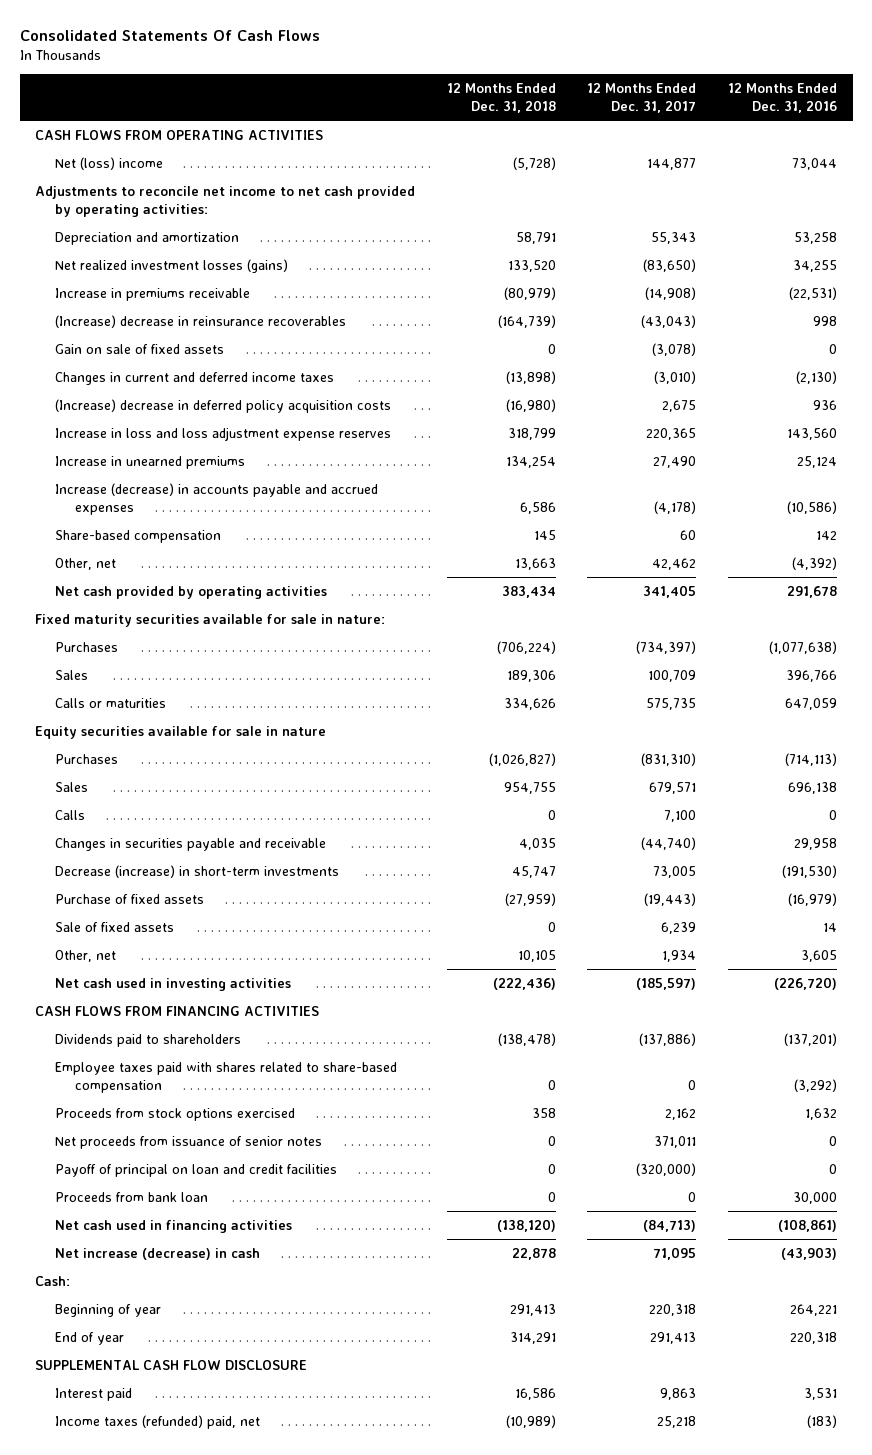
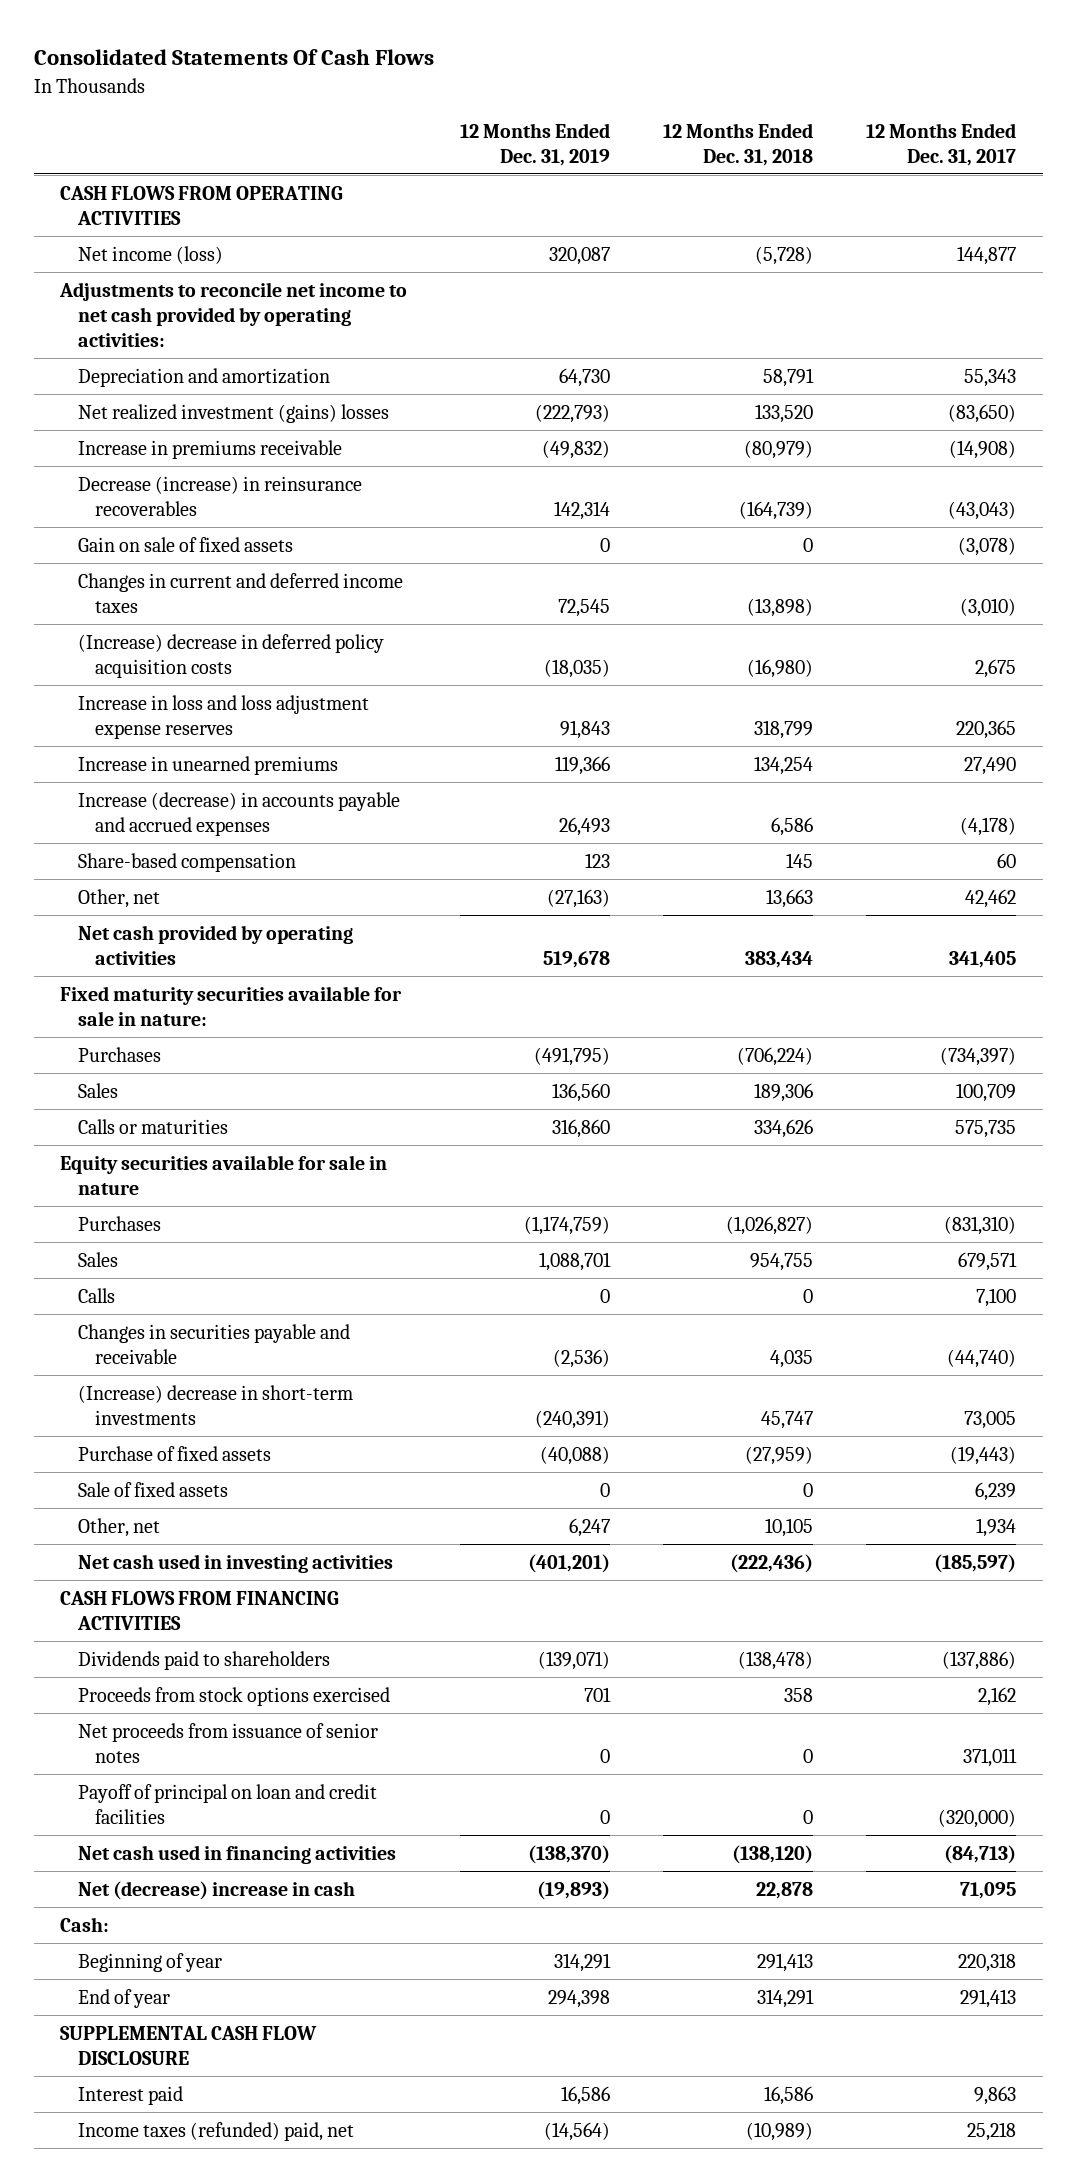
[727,82,837,114] 12 Months Ended Dec. 31, 2016 -> none
none -> [460,122,611,166] 12 Months Ended Dec. 31, 2019
[55,156,164,170] Net (loss) income -> [77,245,223,264] Net income (loss)
[55,258,289,273] Net realized investment losses (gains) -> [77,403,389,423] Net realized investment (gains) losses
[55,314,347,328] (Increase) decrease in reinsurance recoverables -> [77,475,362,517] Decrease (increase) in reinsurance recoverables
[55,864,340,878] Decrease (increase) in short-term investments -> [77,1384,353,1426] (Increase) decrease in short-term investments
[55,1061,398,1093] Employee taxes paid with shares related to share-based compensation -> none
[55,1191,209,1202] Proceeds from bank loan -> none
[55,1247,261,1260] Net increase (decrease) in cash -> [77,1880,355,1900] Net (decrease) increase in cash

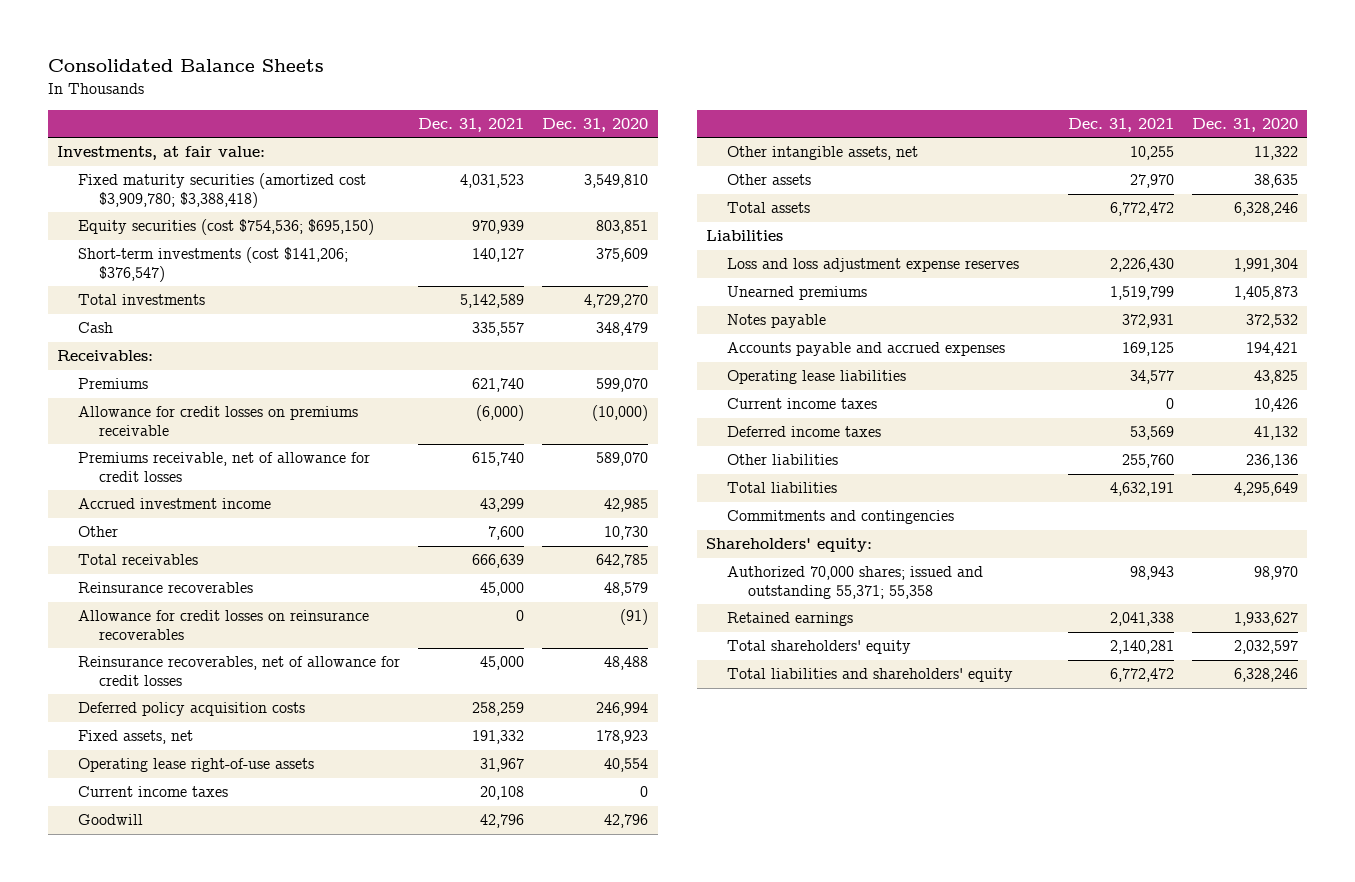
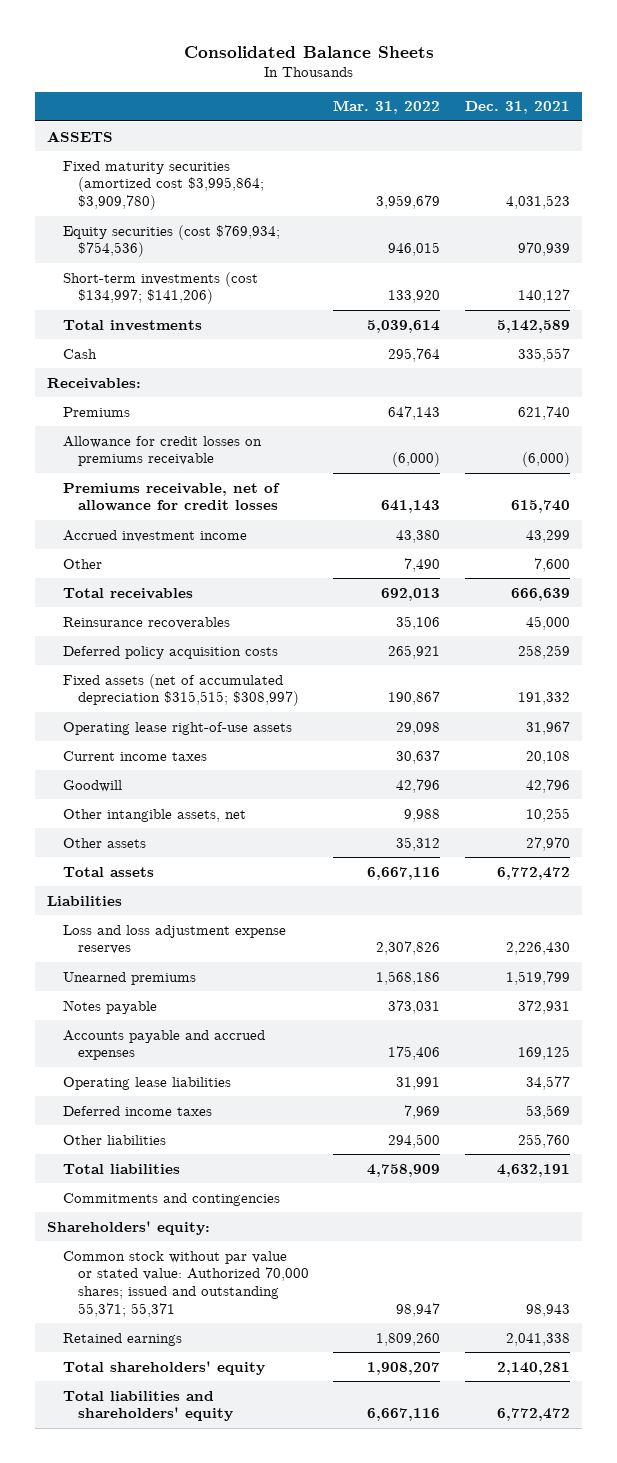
[542,117,649,132] Dec. 31, 2020 -> none
none -> [333,100,441,115] Mar. 31, 2022
[56,146,265,161] Investments, at fair value: -> none
none -> [47,130,114,142] ASSETS
[77,173,366,208] Fixed maturity securities (amortized cost $3,909,780; $3,388,418) -> [62,160,265,210] Fixed maturity securities (amortized cost $3,995,864; $3,909,780)
[77,219,374,236] Equity securities (cost $754,536; $695,150) -> [62,224,280,258] Equity securities (cost $769,934; $754,536)
[77,247,348,282] Short-term investments (cost $141,206; $376,547) -> [62,271,258,305] Short-term investments (cost $134,997; $141,206)
[77,610,369,640] Allowance for credit losses on reinsurance recoverables -> none
[77,656,400,686] Reinsurance recoverables, net of allowance for credit losses -> none
[77,730,193,745] Fixed assets, net -> [62,673,300,707] Fixed assets (net of accumulated depreciation $315,515; $308,997)
[727,398,878,410] Current income taxes -> none
[727,566,984,599] Authorized 70,000 shares; issued and outstanding 55,371; 55,358 -> [62,1250,310,1317] Common stock without par value or stated value: Authorized 70,000 shares; issued and outstanding 55,371; 55,371

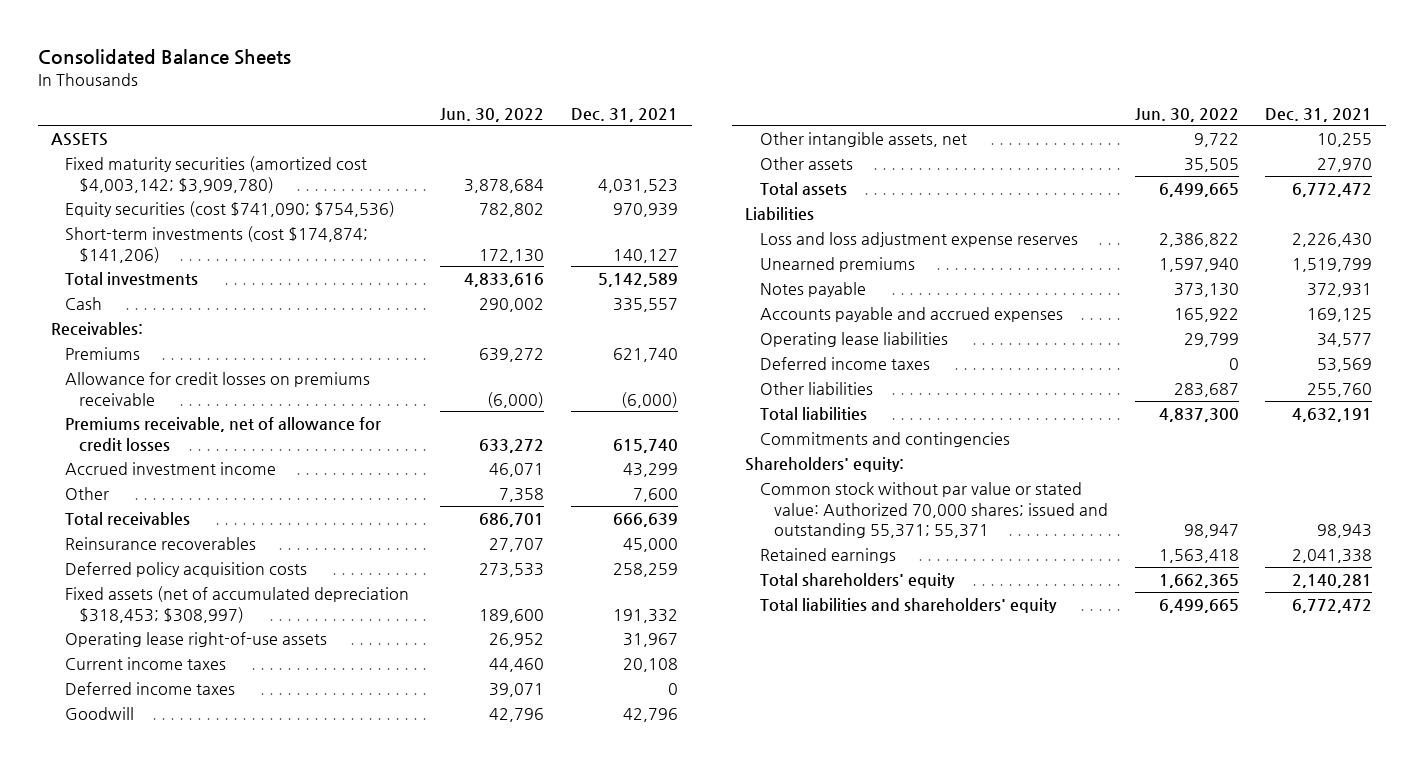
[333,100,441,115] Mar. 31, 2022 -> none
none -> [440,107,545,122] Jun. 30, 2022
[62,160,265,210] Fixed maturity securities (amortized cost $3,995,864; $3,909,780) -> [65,155,368,193] Fixed maturity securities (amortized cost $4,003,142; $3,909,780)
[62,224,280,258] Equity securities (cost $769,934; $754,536) -> [65,200,396,217] Equity securities (cost $741,090; $754,536)
[62,271,258,305] Short-term investments (cost $134,997; $141,206) -> [65,225,369,263] Short-term investments (cost $174,874; $141,206)
[62,673,300,707] Fixed assets (net of accumulated depreciation $315,515; $308,997) -> [65,585,410,623] Fixed assets (net of accumulated depreciation $318,453; $308,997)
none -> [65,681,236,695] Deferred income taxes

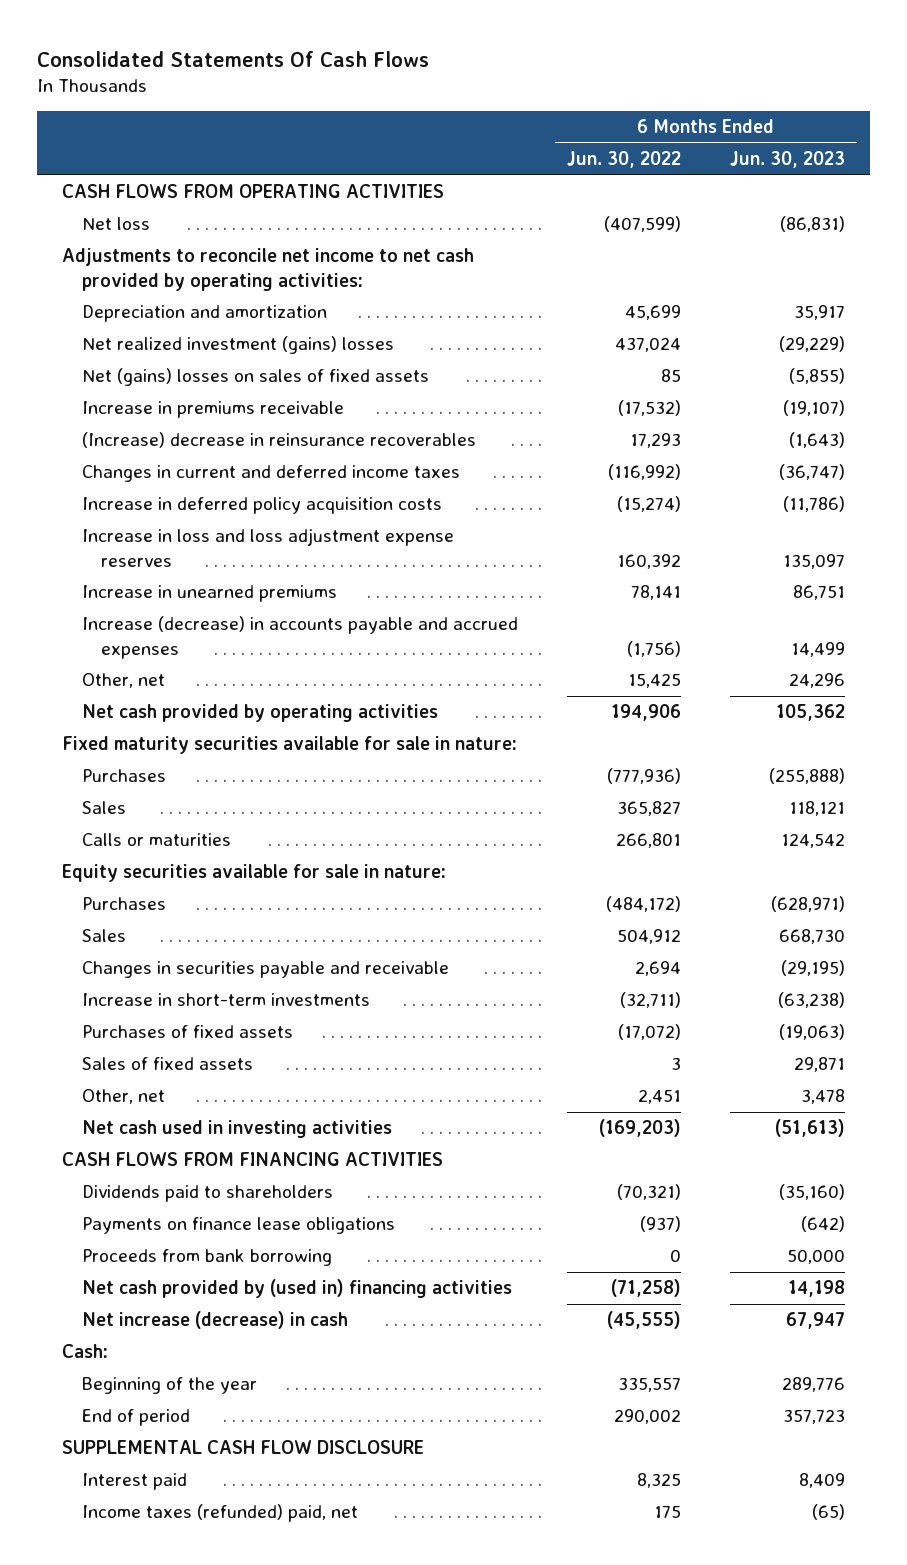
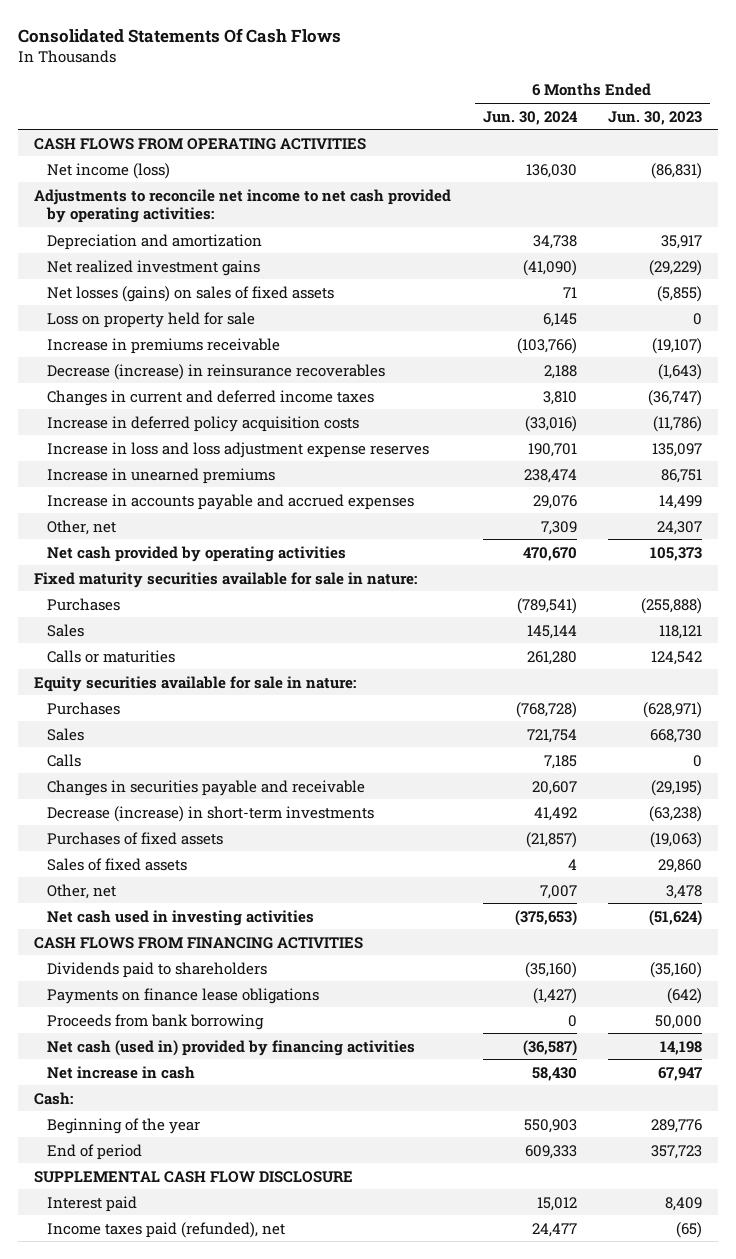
[566,151,681,169] Jun. 30, 2022 -> none
none -> [482,110,578,125] Jun. 30, 2024
[81,217,150,231] Net loss -> [46,162,170,179] Net income (loss)
[81,336,394,355] Net realized investment (gains) losses -> [46,259,260,276] Net realized investment gains
[81,368,429,387] Net (gains) losses on sales of fixed assets -> [46,285,334,302] Net losses (gains) on sales of fixed assets
none -> [46,311,255,328] Loss on property held for sale
[81,432,476,449] (Increase) decrease in reinsurance recoverables -> [46,363,385,380] Decrease (increase) in reinsurance recoverables
[81,616,518,659] Increase (decrease) in accounts payable and accrued expenses -> [46,493,414,510] Increase in accounts payable and accrued expenses
[789,673,846,689] 24,296 -> [657,520,703,535] 24,307
[776,704,846,722] 105,362 -> [650,546,703,561] 105,373
none -> [46,753,81,767] Calls
[81,993,370,1007] Increase in short-term investments -> [46,805,374,822] Decrease (increase) in short-term investments
[794,1057,846,1073] 29,871 -> [658,858,703,873] 29,860
[775,1119,846,1138] (51,613) -> [649,909,703,926] (51,624)
[81,1279,512,1299] Net cash provided by (used in) financing activities -> [46,1039,415,1056] Net cash (used in) provided by financing activities
[81,1311,348,1330] Net increase (decrease) in cash -> [46,1065,195,1079] Net increase in cash
[81,1504,358,1523] Income taxes (refunded) paid, net -> [46,1221,285,1238] Income taxes paid (refunded), net

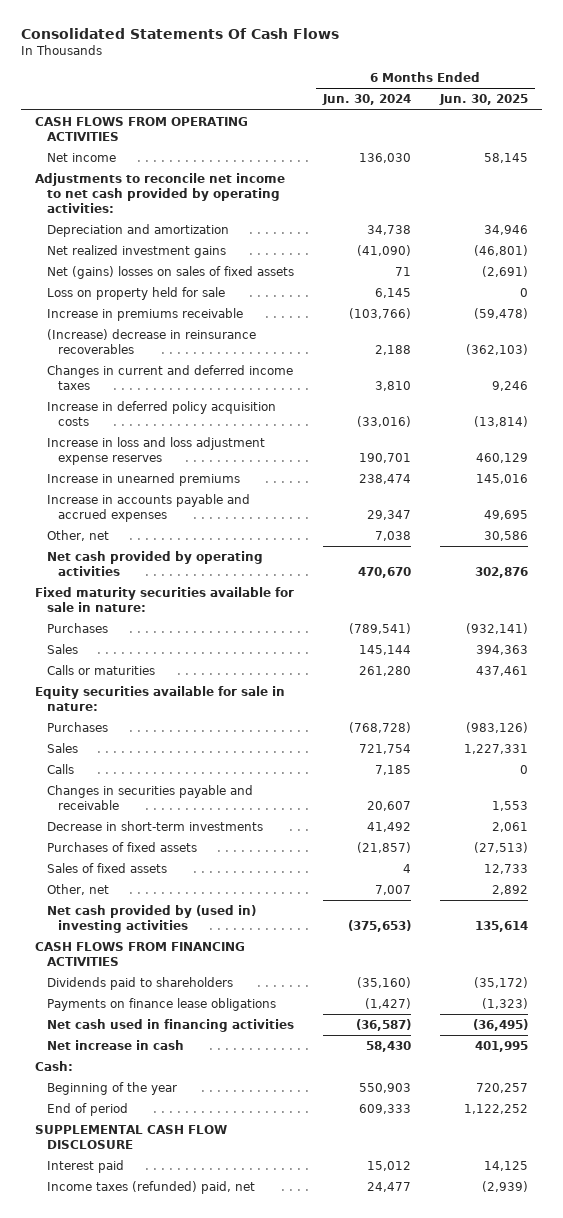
[608,110,703,125] Jun. 30, 2023 -> none
none -> [438,94,528,106] Jun. 30, 2025
[46,162,170,179] Net income (loss) -> [46,152,116,162] Net income
[46,285,334,302] Net losses (gains) on sales of fixed assets -> [46,265,294,279] Net (gains) losses on sales of fixed assets
[46,363,385,380] Decrease (increase) in reinsurance recoverables -> [46,328,256,355] (Increase) decrease in reinsurance recoverables
[532,494,577,509] 29,076 -> [367,510,412,521] 29,347
[540,520,577,535] 7,309 -> [375,530,412,541] 7,038
[46,805,374,822] Decrease (increase) in short-term investments -> [46,820,263,831] Decrease in short-term investments
[46,909,314,926] Net cash used in investing activities -> [46,904,256,934] Net cash provided by (used in) investing activities
[46,1013,264,1030] Proceeds from bank borrowing -> none
[46,1039,415,1056] Net cash (used in) provided by financing activities -> [46,1018,294,1032] Net cash used in financing activities
[46,1221,285,1238] Income taxes paid (refunded), net -> [46,1180,255,1194] Income taxes (refunded) paid, net

